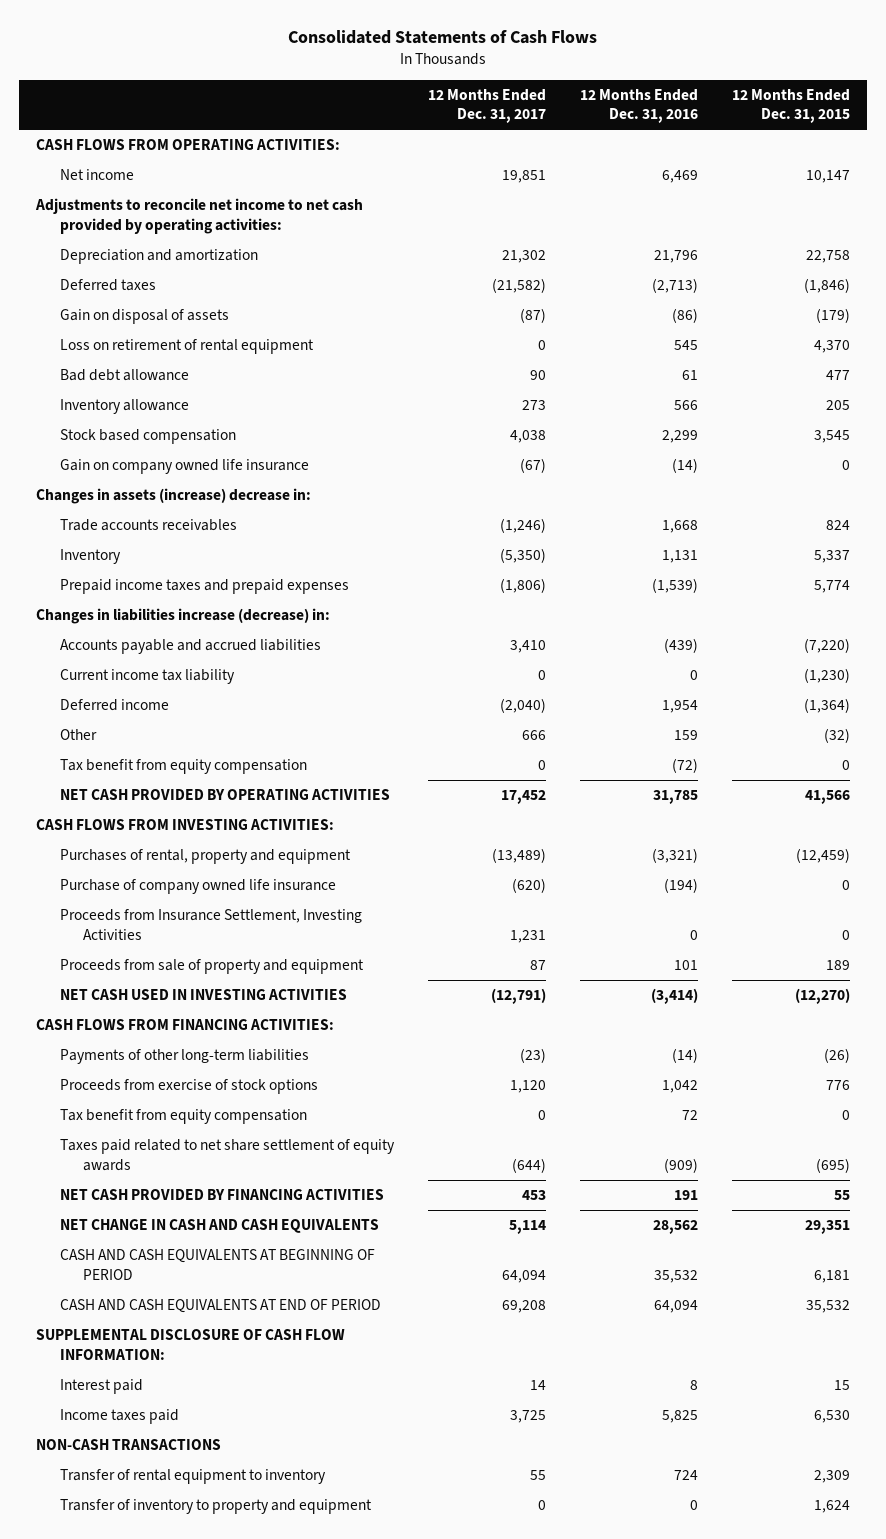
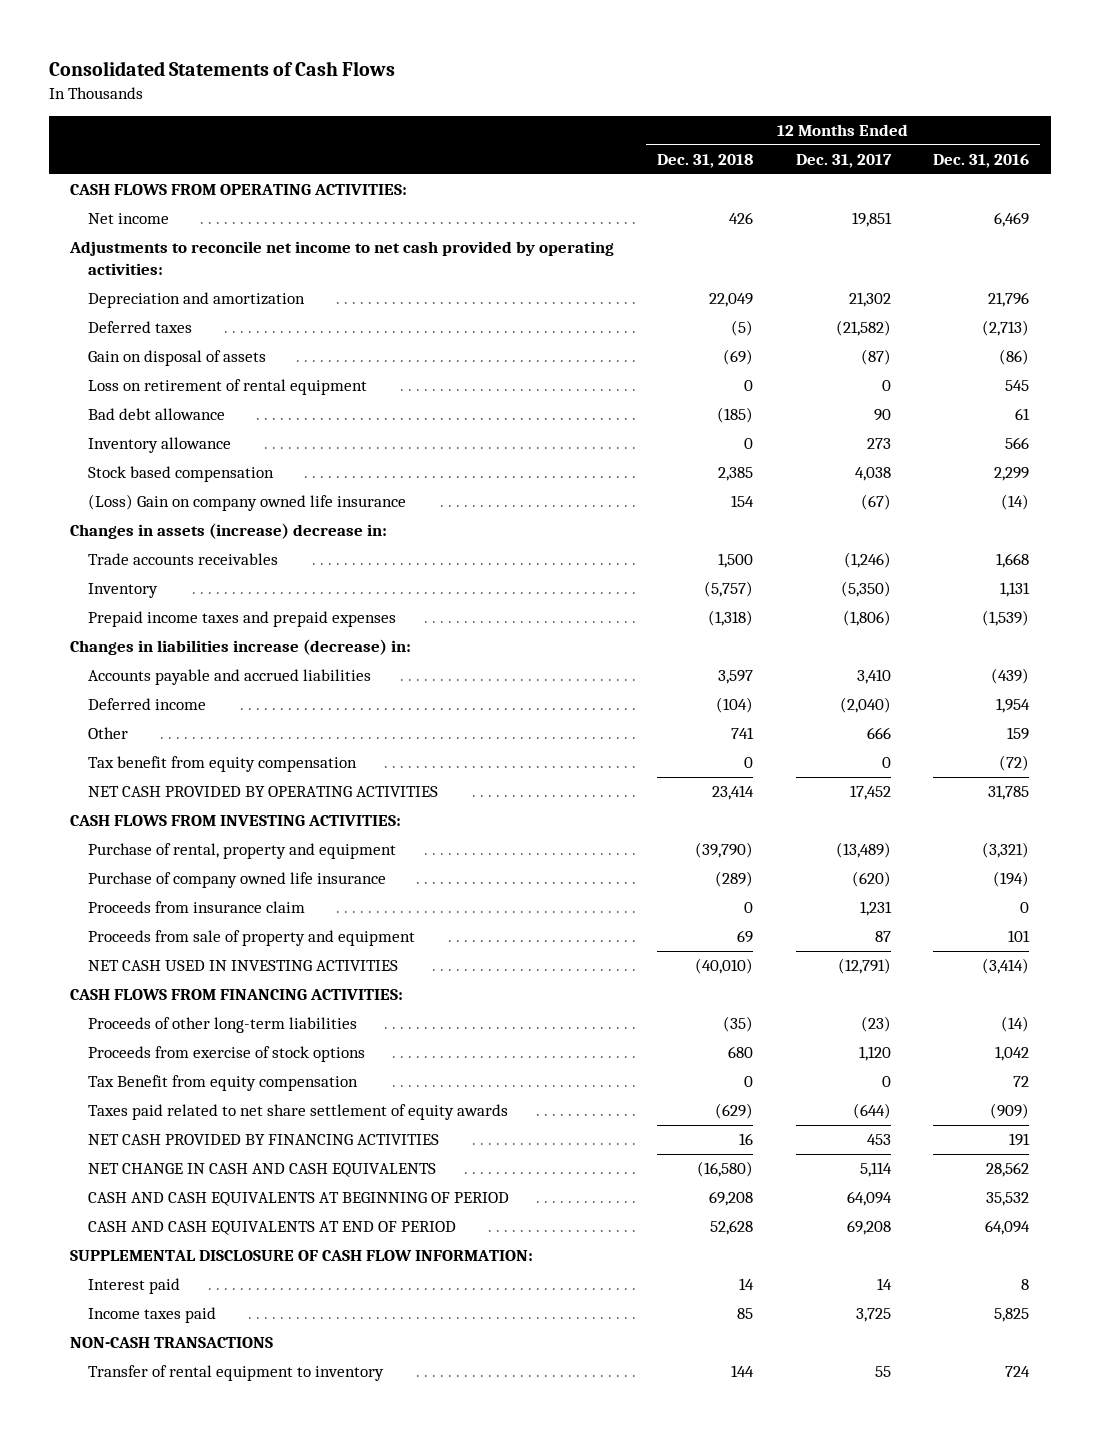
[732,88,851,124] 12 Months Ended Dec. 31, 2015 -> none
none -> [656,154,753,169] Dec. 31, 2018
[59,459,309,475] Gain on company owned life insurance -> [88,494,407,512] (Loss) Gain on company owned life insurance
[59,669,235,685] Current income tax liability -> none
[59,849,351,865] Purchases of rental, property and equipment -> [88,843,397,860] Purchase of rental, property and equipment
[59,909,362,940] Proceeds from Insurance Settlement, Investing Activities -> [88,901,306,914] Proceeds from insurance claim
[59,1049,309,1065] Payments of other long-term liabilities -> [88,1017,358,1034] Proceeds of other long-term liabilities
[59,1109,307,1125] Tax benefit from equity compensation -> [88,1075,359,1092] Tax Benefit from equity compensation
[59,1499,372,1515] Transfer of inventory to property and equipment -> none

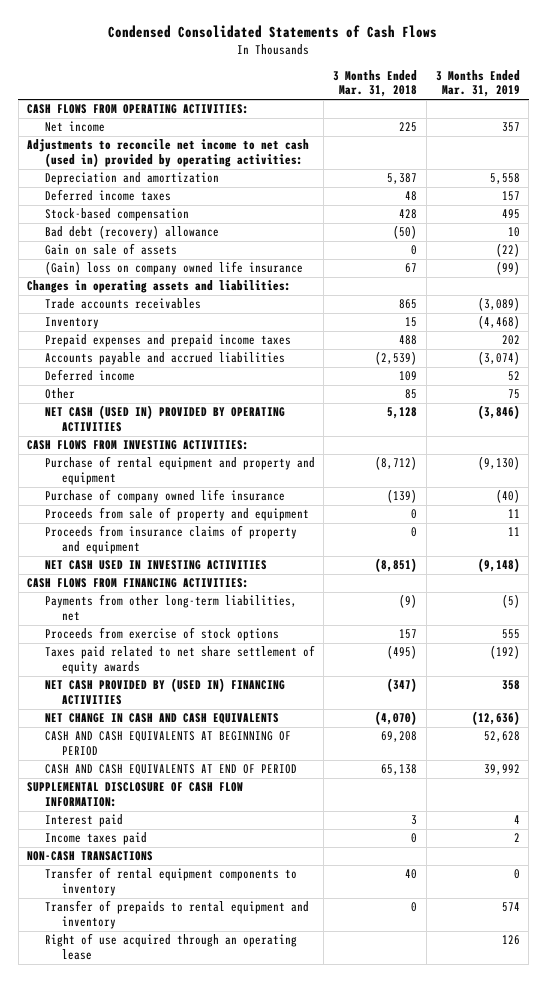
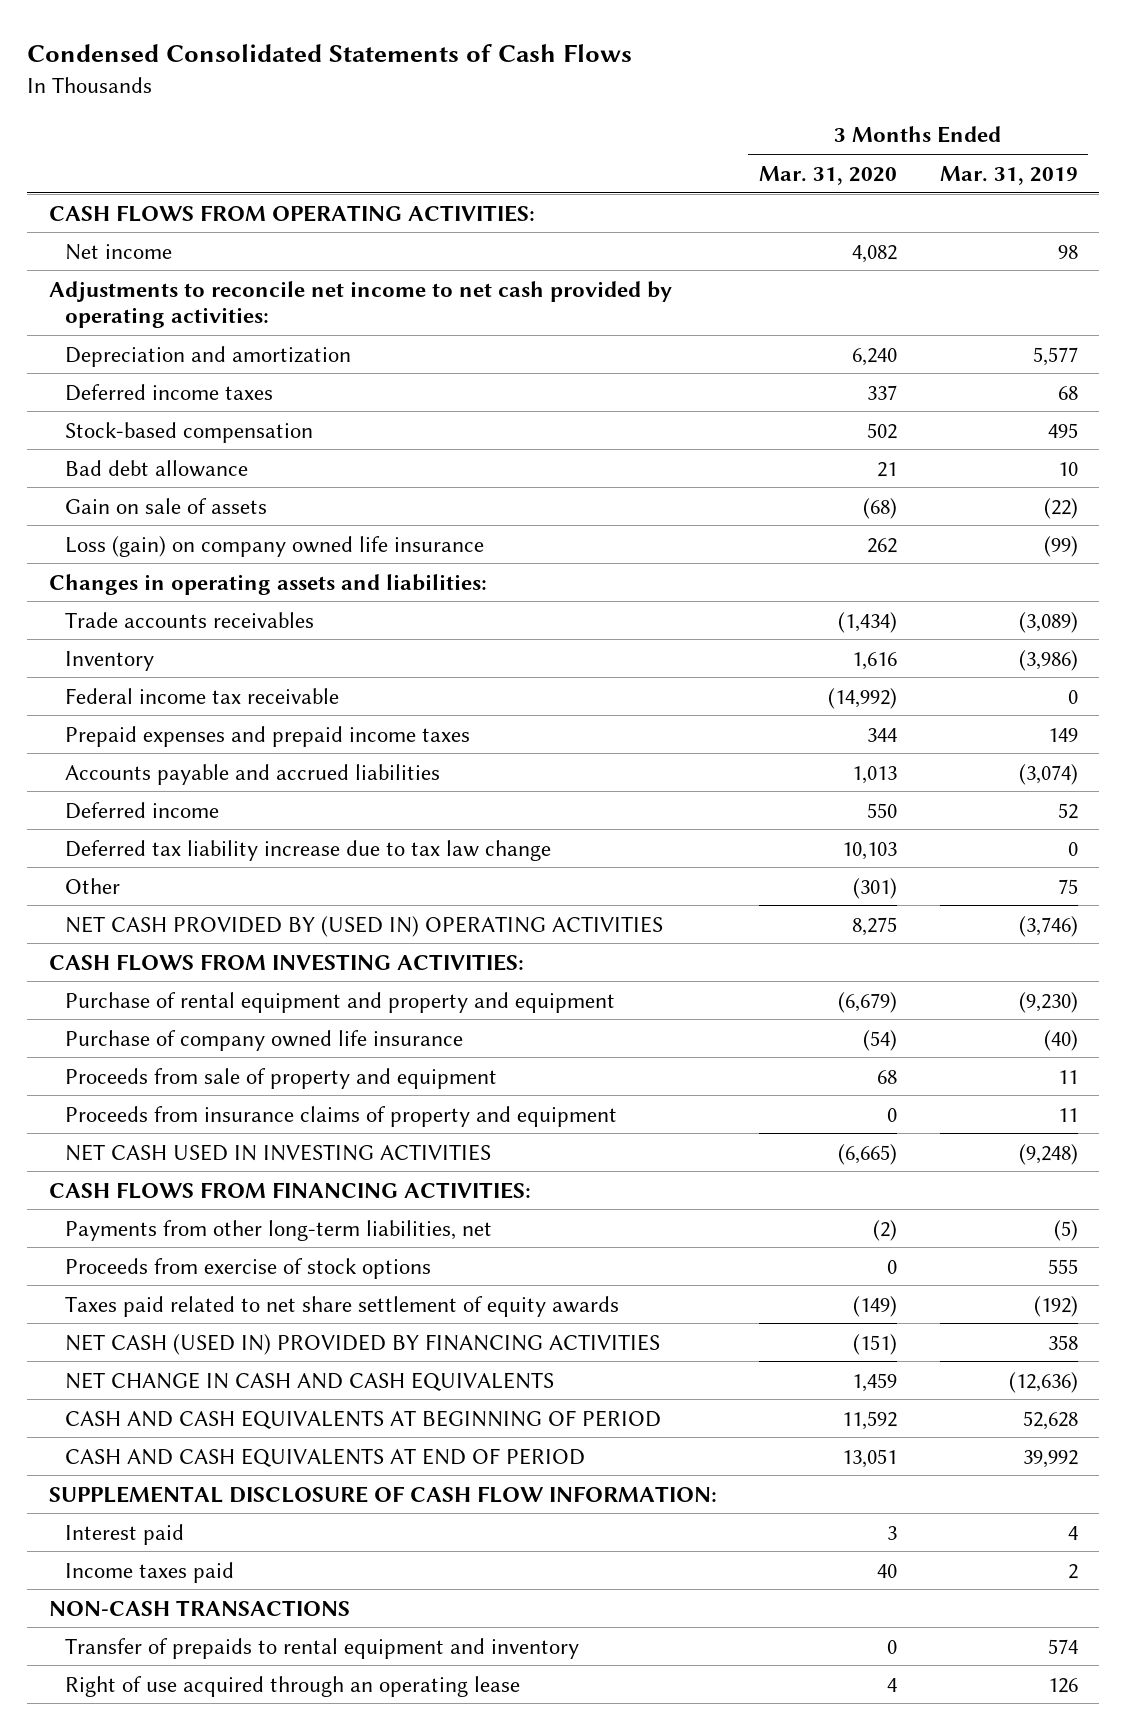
[333,69,418,98] 3 Months Ended Mar. 31, 2018 -> none
none -> [759,165,898,185] Mar. 31, 2020
[501,122,520,133] 357 -> [1057,244,1078,259] 98
[27,139,310,168] Adjustments to reconcile net income to net cash (used in) provided by operating activities: -> [48,280,672,329] Adjustments to reconcile net income to net cash provided by operating activities:
[489,173,520,185] 5,558 -> [1032,346,1078,366] 5,577
[501,191,520,202] 157 -> [1057,385,1078,400] 68
[44,225,219,240] Bad debt (recovery) allowance -> [64,459,248,477] Bad debt allowance
[44,261,303,276] (Gain) loss on company owned life insurance -> [64,535,484,557] Loss (gain) on company owned life insurance
[477,315,520,330] (4,468) -> [1018,649,1078,671] (3,986)
none -> [64,687,339,704] Federal income tax receivable
[501,335,520,346] 202 -> [1047,727,1078,742] 149
none -> [64,839,551,861] Deferred tax liability increase due to tax law change
[44,405,285,433] NET CASH (USED IN) PROVIDED BY OPERATING ACTIVITIES -> [64,915,663,937] NET CASH PROVIDED BY (USED IN) OPERATING ACTIVITIES
[477,405,520,420] (3,846) -> [1018,915,1078,937] (3,746)
[477,456,520,471] (9,130) -> [1018,991,1078,1013] (9,230)
[477,558,520,573] (9,148) -> [1018,1143,1078,1165] (9,248)
[44,678,285,706] NET CASH PROVIDED BY (USED IN) FINANCING ACTIVITIES -> [64,1333,660,1355] NET CASH (USED IN) PROVIDED BY FINANCING ACTIVITIES
[44,867,297,897] Transfer of rental equipment components to inventory -> none

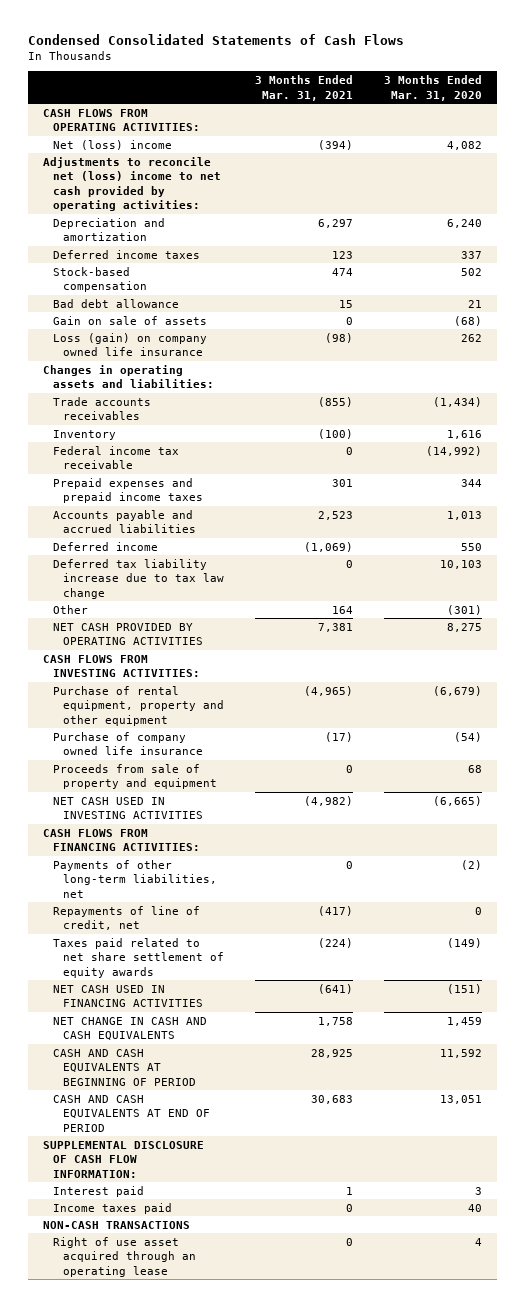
[939,165,1078,185] Mar. 31, 2019 -> none
none -> [254,75,353,101] 3 Months Ended Mar. 31, 2021
[64,243,172,260] Net income -> [52,139,172,150] Net (loss) income
[48,280,672,329] Adjustments to reconcile net income to net cash provided by operating activities: -> [43,156,221,212] Adjustments to reconcile net (loss) income to net cash provided by operating activities:
[64,915,663,937] NET CASH PROVIDED BY (USED IN) OPERATING ACTIVITIES -> [52,622,203,646] NET CASH PROVIDED BY OPERATING ACTIVITIES
[64,991,615,1013] Purchase of rental equipment and property and equipment -> [52,685,224,726] Purchase of rental equipment, property and other equipment
[64,1105,617,1127] Proceeds from insurance claims of property and equipment -> none
[64,1257,431,1279] Proceeds from exercise of stock options -> none
[64,1219,492,1241] Payments from other long-term liabilities, net -> [52,859,217,898] Payments of other long-term liabilities, net
none -> [52,905,200,931] Repayments of line of credit, net
[64,1333,660,1355] NET CASH (USED IN) PROVIDED BY FINANCING ACTIVITIES -> [52,984,203,1008] NET CASH USED IN FINANCING ACTIVITIES
[64,1637,579,1659] Transfer of prepaids to rental equipment and inventory -> none
[64,1675,520,1697] Right of use acquired through an operating lease -> [52,1236,196,1277] Right of use asset acquired through an operating lease

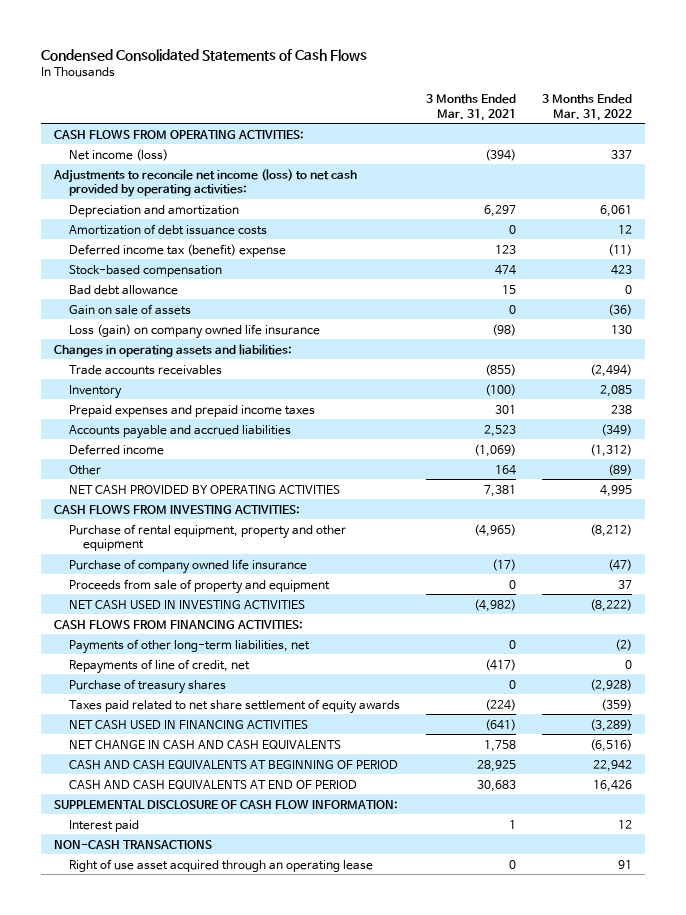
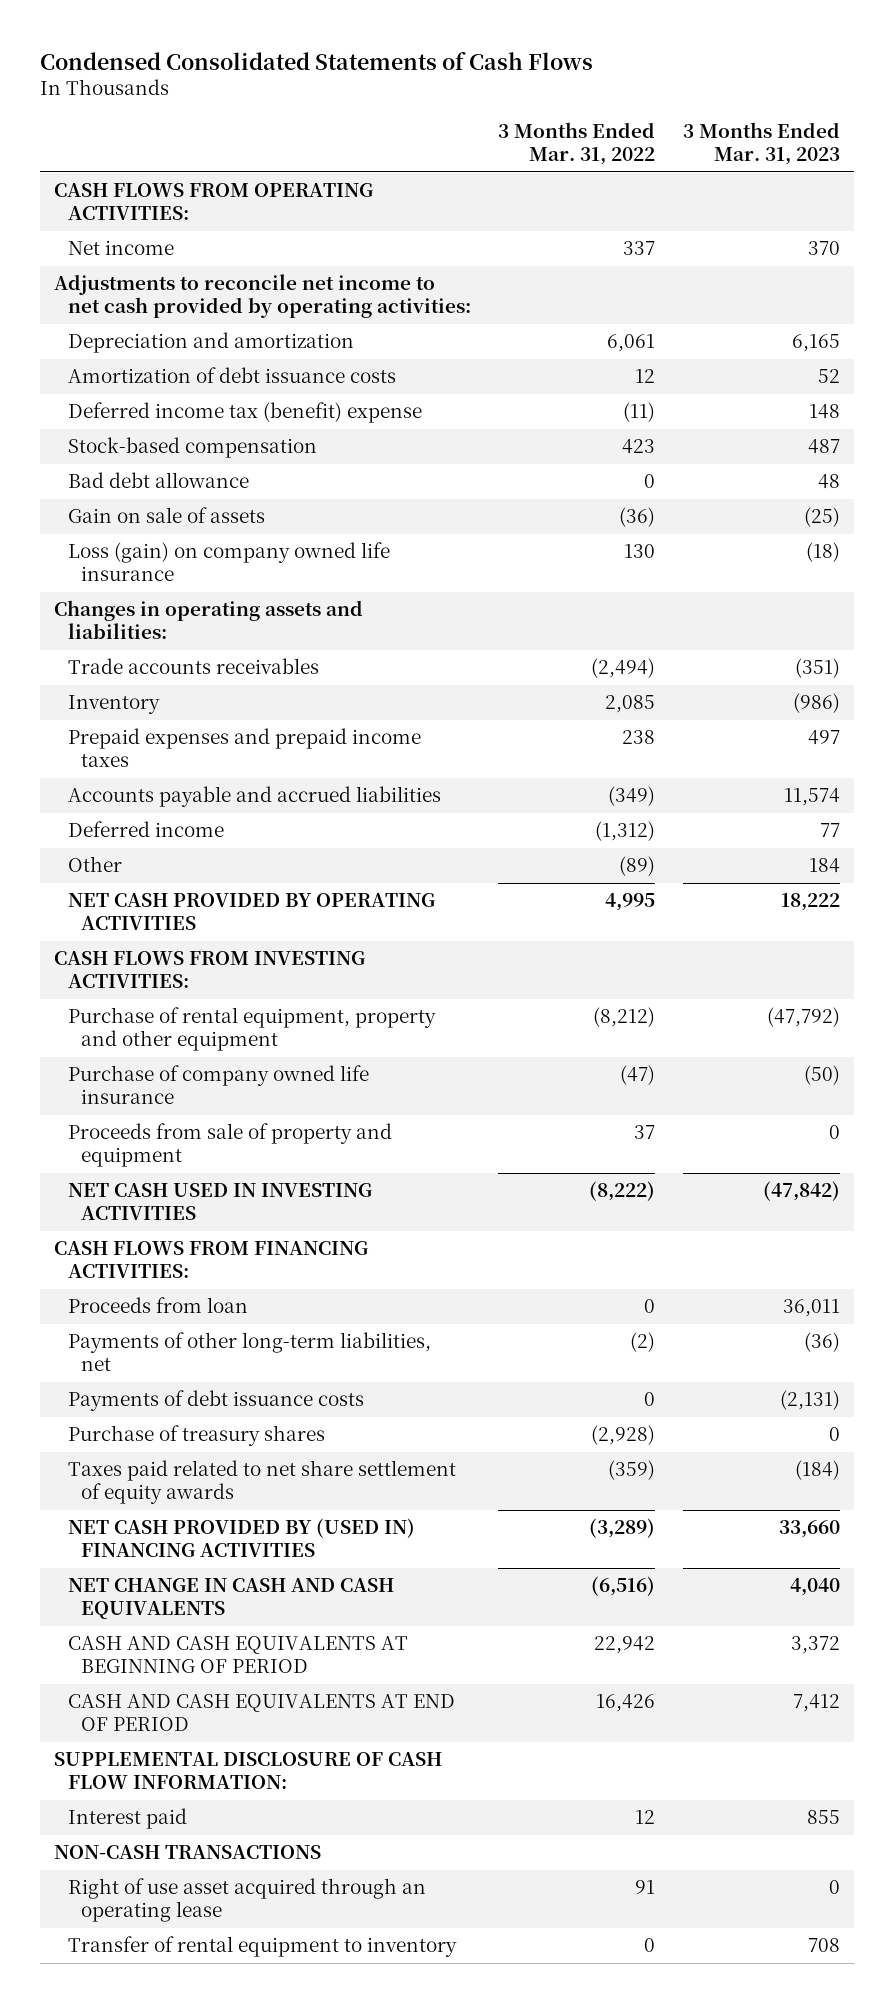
[425,94,516,121] 3 Months Ended Mar. 31, 2021 -> none
none -> [682,122,840,166] 3 Months Ended Mar. 31, 2023
[68,148,168,161] Net income (loss) -> [67,240,174,256] Net income
[52,168,357,197] Adjustments to reconcile net income (loss) to net cash provided by operating activities: -> [54,274,471,319] Adjustments to reconcile net income to net cash provided by operating activities:
none -> [67,1297,248,1314] Proceeds from loan
[68,658,250,674] Repayments of line of credit, net -> none
none -> [67,1390,364,1412] Payments of debt issuance costs
[68,719,308,729] NET CASH USED IN FINANCING ACTIVITIES -> [67,1518,415,1558] NET CASH PROVIDED BY (USED IN) FINANCING ACTIVITIES
none -> [67,1936,457,1958] Transfer of rental equipment to inventory

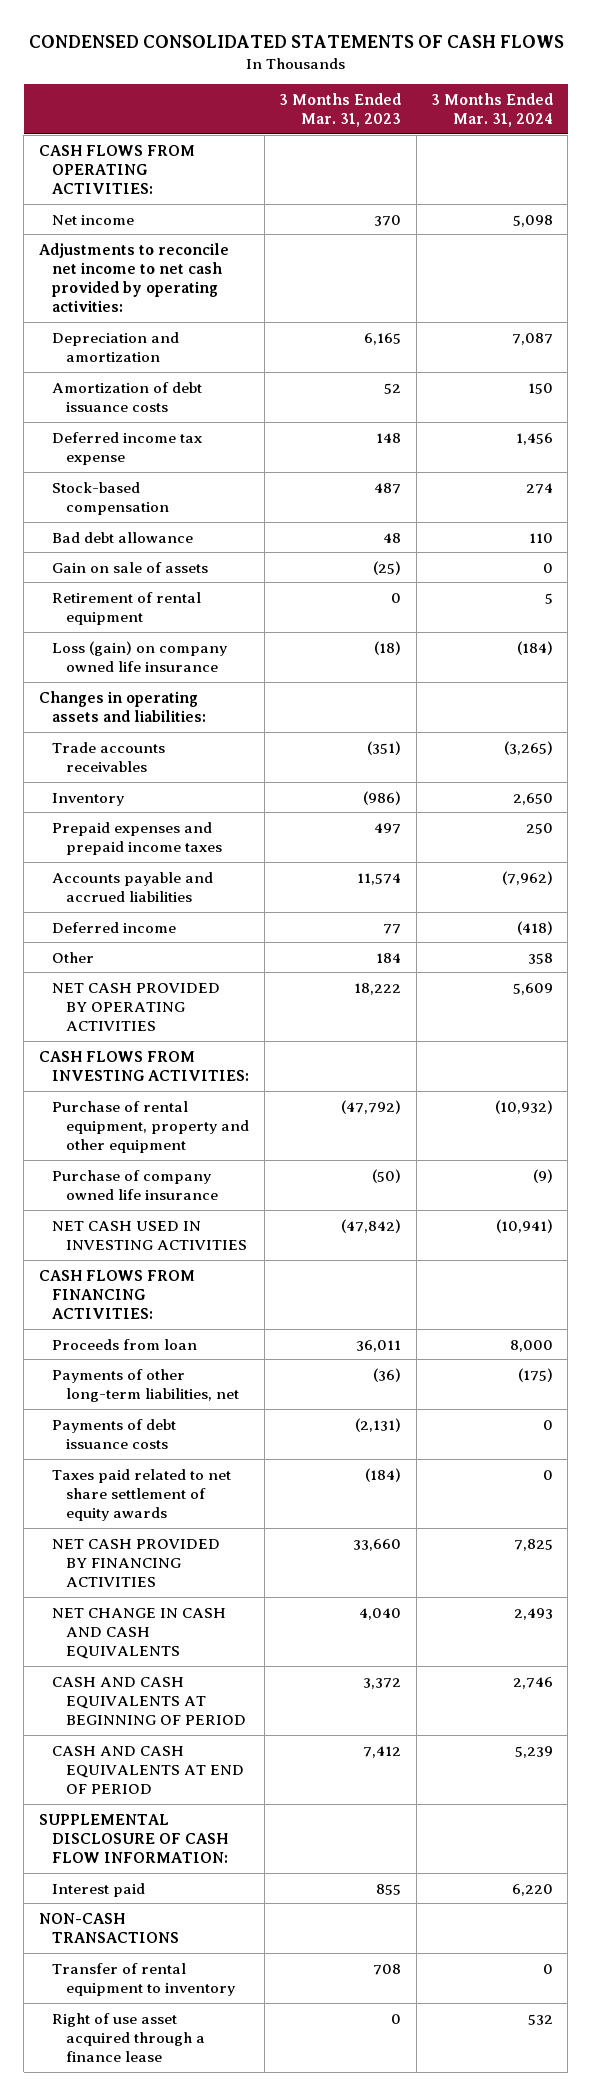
[40,51,594,70] Condensed Consolidated Statements of Cash Flows -> [28,34,564,48] CONDENSED CONSOLIDATED STATEMENTS OF CASH FLOWS
[498,122,656,166] 3 Months Ended Mar. 31, 2022 -> none
none -> [430,92,553,127] 3 Months Ended Mar. 31, 2024
[67,402,422,424] Deferred income tax (benefit) expense -> [52,431,203,465] Deferred income tax expense
none -> [52,591,202,625] Retirement of rental equipment
[67,1123,392,1168] Proceeds from sale of property and equipment -> none
[67,1425,325,1447] Purchase of treasury shares -> none
[67,1518,415,1558] NET CASH PROVIDED BY (USED IN) FINANCING ACTIVITIES -> [52,1538,221,1587] NET CASH PROVIDED BY FINANCING ACTIVITIES
[67,1878,426,1923] Right of use asset acquired through an operating lease -> none
none -> [52,2012,205,2062] Right of use asset acquired through a finance lease

